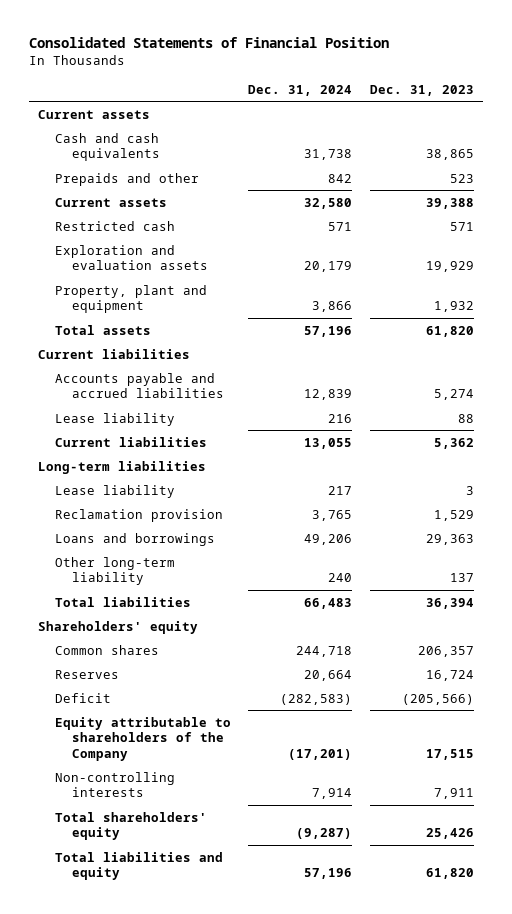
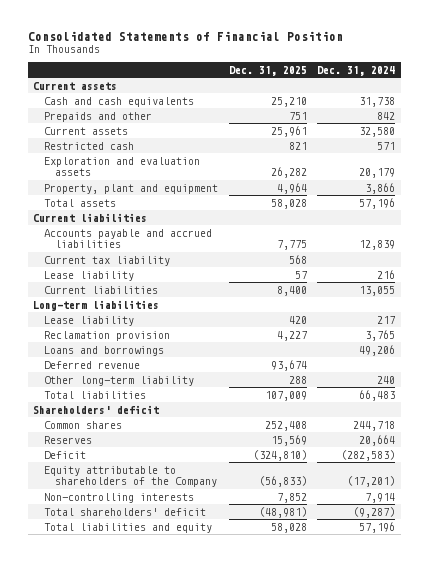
[370,84,475,96] Dec. 31, 2023 -> none
none -> [228,65,307,76] Dec. 31, 2025
none -> [43,255,170,266] Current tax liability
none -> [43,360,140,369] Deferred revenue
[37,620,198,634] Shareholders' equity -> [33,404,160,414] Shareholders' deficit
[54,811,207,841] Total shareholders' equity -> [43,507,206,516] Total shareholders' deficit

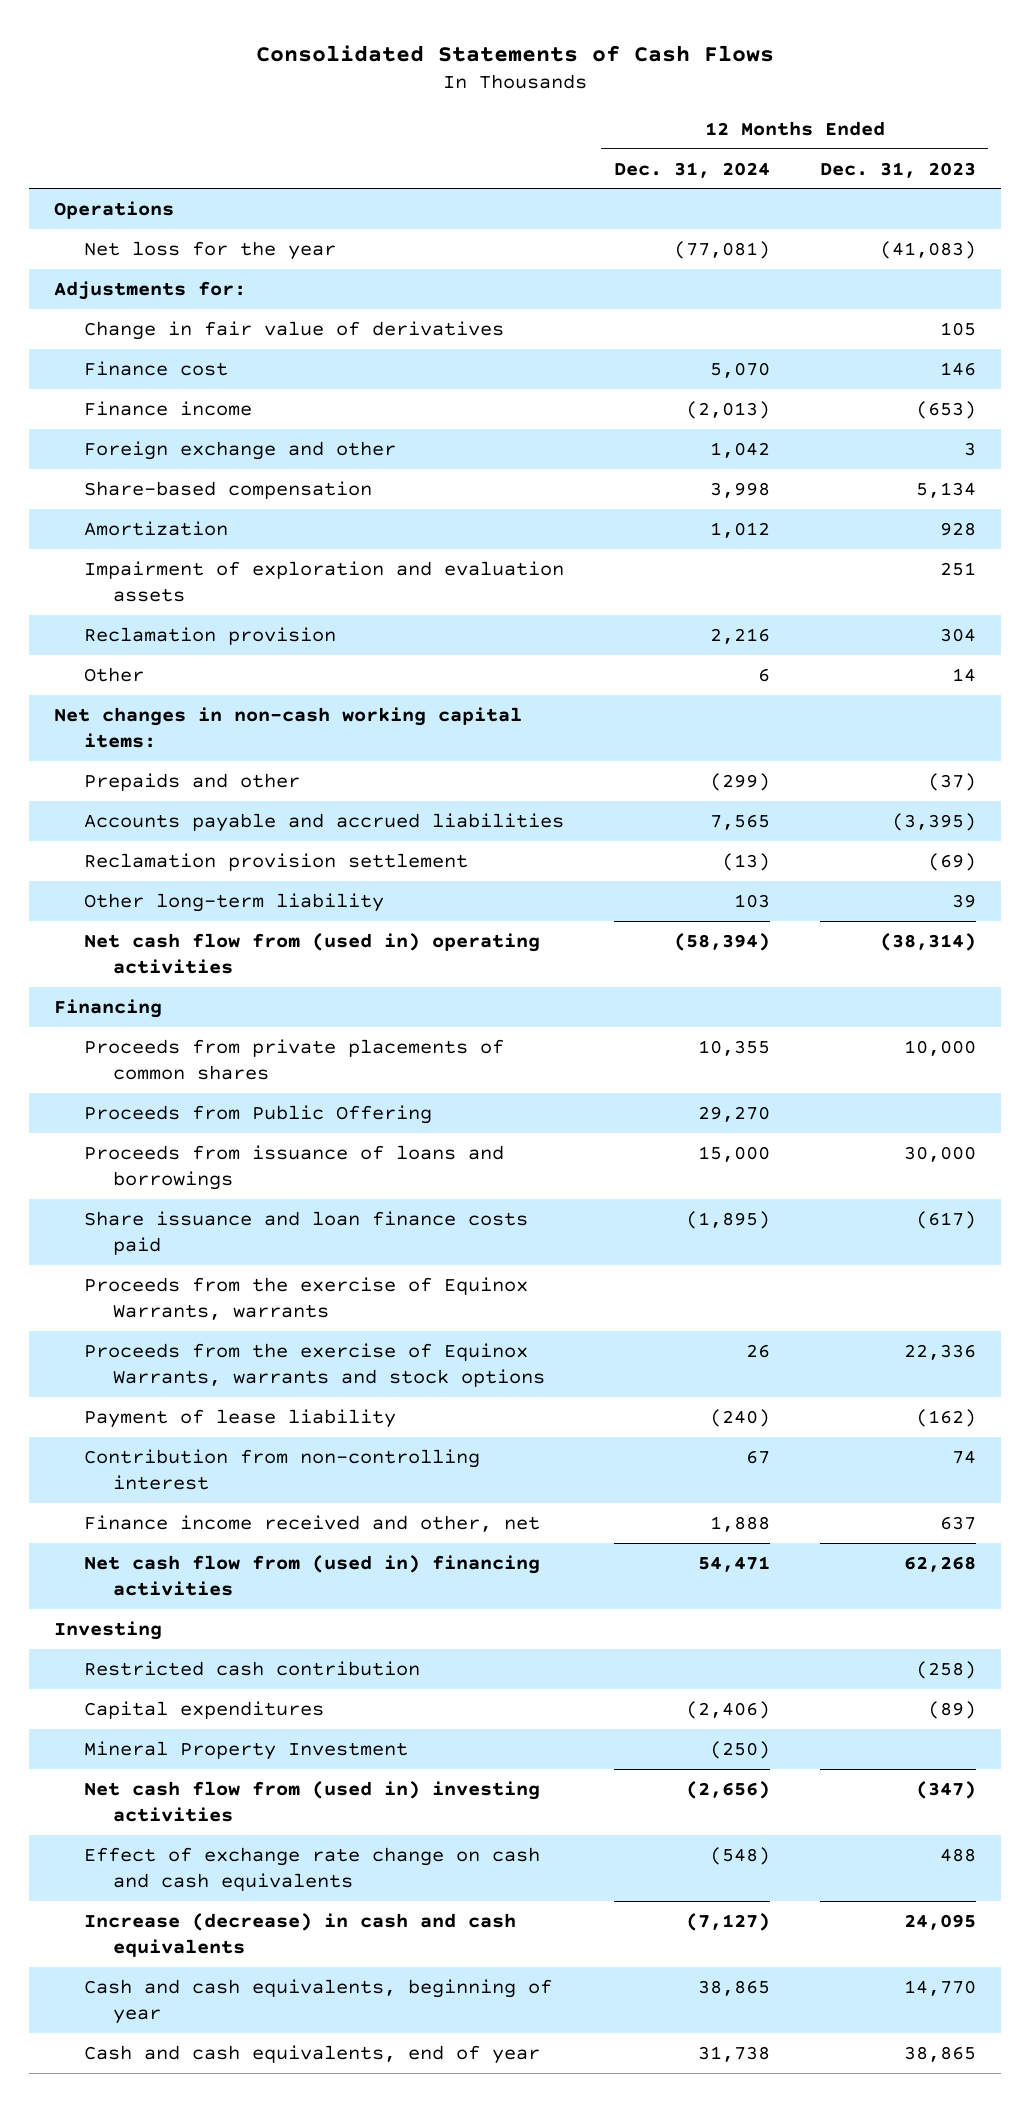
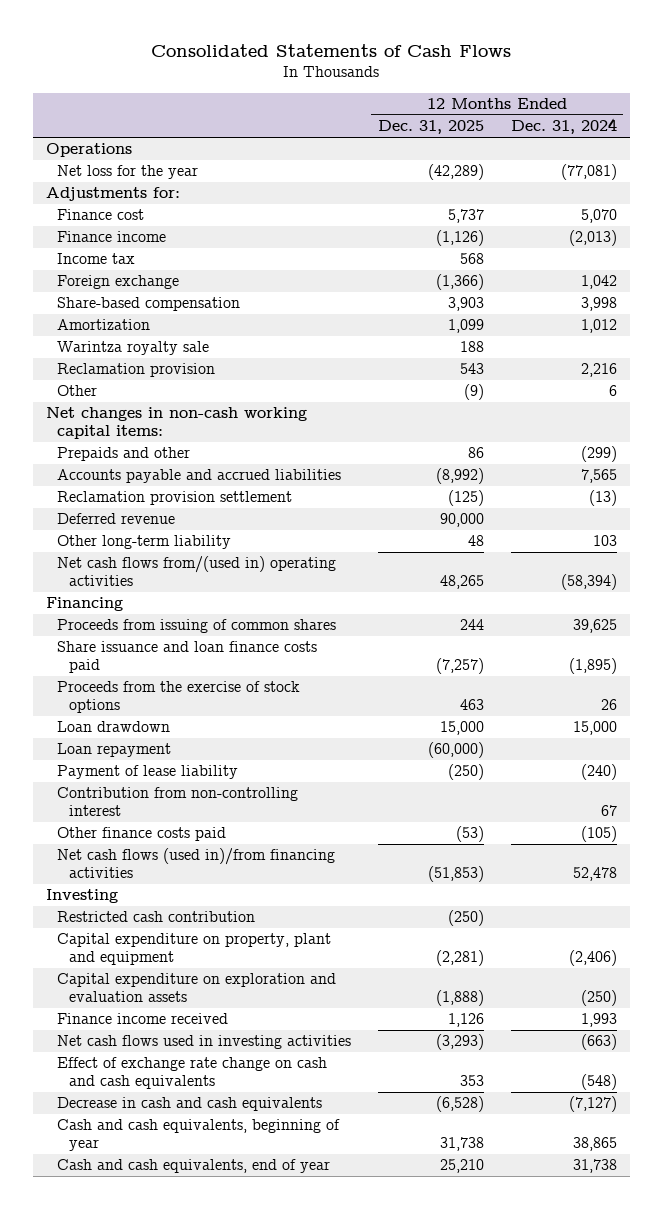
[819,161,976,178] Dec. 31, 2023 -> none
none -> [377,120,484,135] Dec. 31, 2025
[83,320,504,340] Change in fair value of derivatives -> none
none -> [57,253,136,265] Income tax
[83,440,396,460] Foreign exchange and other -> [57,275,180,290] Foreign exchange
[83,560,564,602] Impairment of exploration and evaluation assets -> none
none -> [57,341,210,356] Warintza royalty sale
none -> [57,513,176,525] Deferred revenue
[83,932,540,974] Net cash flow from (used in) operating activities -> [57,556,337,587] Net cash flows from/(used in) operating activities
[83,1038,504,1080] Proceeds from private placements of common shares -> none
[83,1144,504,1190] Proceeds from issuance of loans and borrowings -> none
[83,1104,432,1124] Proceeds from Public Offering -> [57,619,337,634] Proceeds from issuing of common shares
[697,1105,770,1122] 29,270 -> [572,619,617,634] 39,625
[83,1276,528,1320] Proceeds from the exercise of Equinox Warrants, warrants -> none
[83,1342,546,1387] Proceeds from the exercise of Equinox Warrants, warrants and stock options -> [57,681,301,714] Proceeds from the exercise of stock options
none -> [57,721,171,733] Loan drawdown
none -> [57,743,172,758] Loan repayment
[83,1514,540,1532] Finance income received and other, net -> none
none -> [57,827,227,842] Other finance costs paid
[83,1554,540,1596] Net cash flow from (used in) financing activities -> [57,848,336,879] Net cash flows (used in)/from financing activities
[697,1555,770,1572] 54,471 -> [572,867,617,882] 52,478
[83,1740,408,1760] Mineral Property Investment -> none
[83,1700,324,1719] Capital expenditures -> [57,933,332,966] Capital expenditure on property, plant and equipment
none -> [57,973,337,1003] Capital expenditure on exploration and evaluation assets
none -> [57,1013,229,1025] Finance income received
[83,1780,540,1822] Net cash flow from (used in) investing activities -> [57,1035,352,1050] Net cash flows used in investing activities
[685,1780,770,1799] (2,656) -> [580,1034,617,1051] (663)
[83,1912,516,1957] Increase (decrease) in cash and cash equivalents -> [57,1097,323,1112] Decrease in cash and cash equivalents

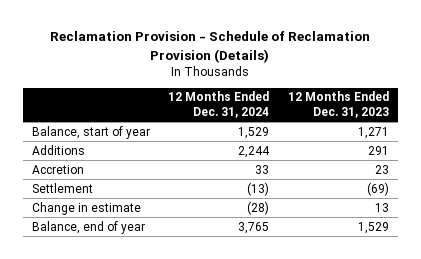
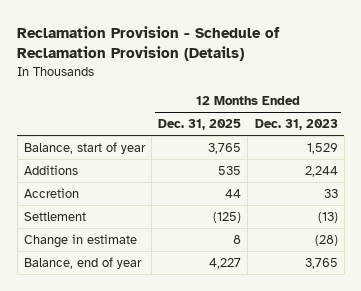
[168,91,270,119] 12 Months Ended Dec. 31, 2024 -> none
none -> [158,119,242,131] Dec. 31, 2025
[357,126,389,139] 1,271 -> [306,143,338,155] 1,529
[367,145,389,155] 291 -> [304,166,338,178] 2,244
[374,164,389,174] 23 -> [323,189,338,199] 33
[366,181,389,196] (69) -> [317,212,338,224] (13)
[374,202,389,212] 13 -> [314,235,338,247] (28)
[357,221,389,234] 1,529 -> [304,258,338,270] 3,765

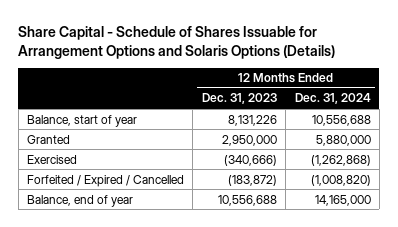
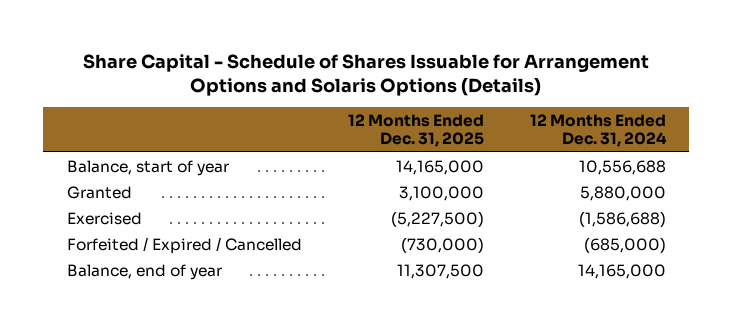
[201,93,277,105] Dec. 31, 2023 -> none
none -> [347,114,484,148] 12 Months Ended Dec. 31, 2025
[310,154,371,166] (1,262,868) -> [578,210,666,227] (1,586,688)
[310,174,371,186] (1,008,820) -> [583,236,666,253] (685,000)

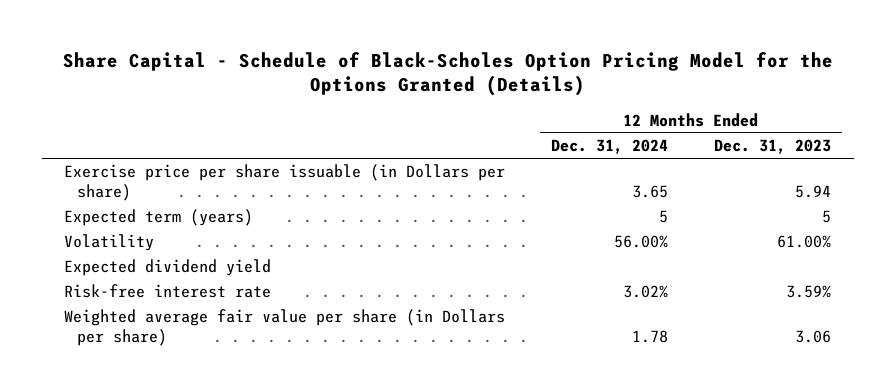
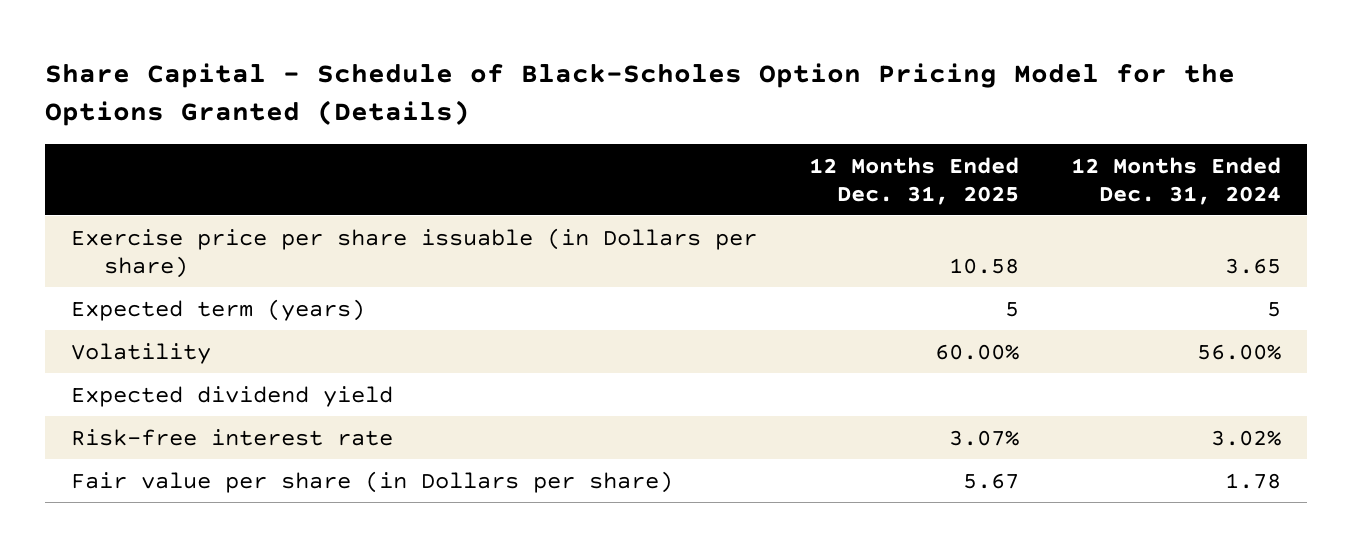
[713,138,831,154] Dec. 31, 2023 -> none
none -> [808,156,1019,205] 12 Months Ended Dec. 31, 2025
[64,309,506,347] Weighted average fair value per share (in Dollars per share) -> [70,470,673,493] Fair value per share (in Dollars per share)

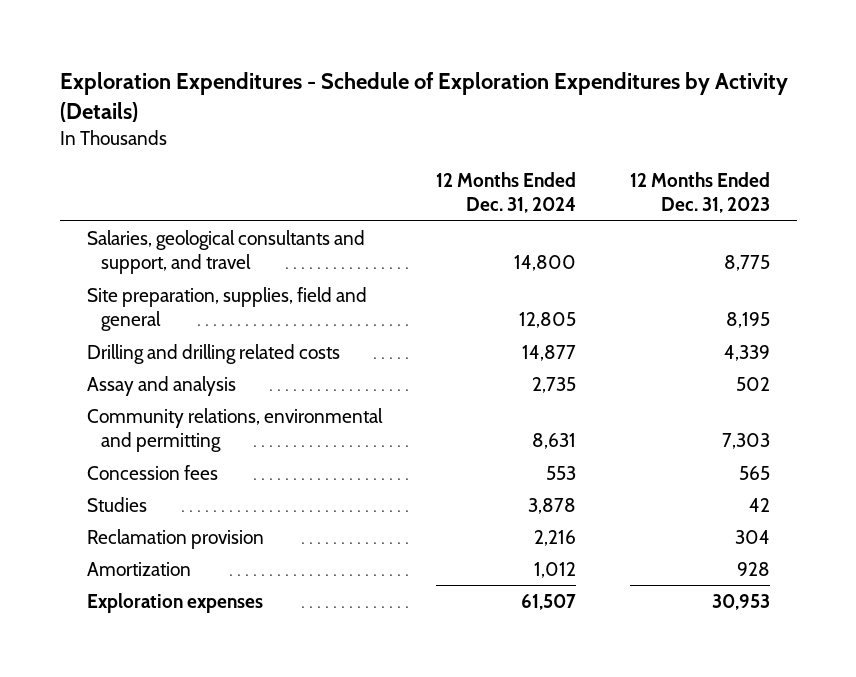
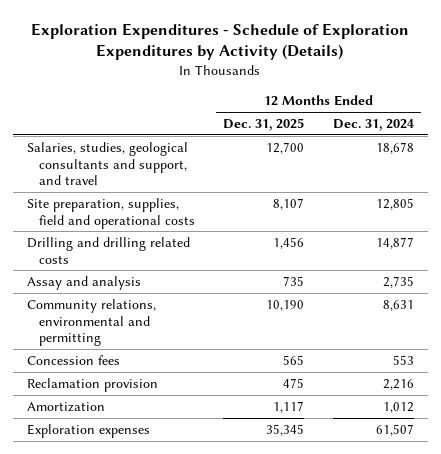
[629,172,770,214] 12 Months Ended Dec. 31, 2023 -> none
none -> [223,118,305,132] Dec. 31, 2025
[86,229,365,275] Salaries, geological consultants and support, and travel -> [26,141,188,186] Salaries, studies, geological consultants and support, and travel
[513,255,576,272] 14,800 -> [375,141,414,154] 18,678
[86,286,367,332] Site preparation, supplies, field and general -> [26,197,196,229] Site preparation, supplies, field and operational costs
[86,496,147,512] Studies -> none

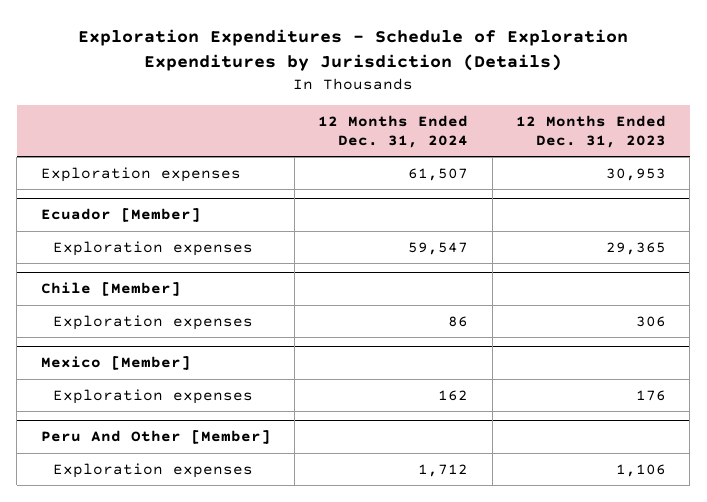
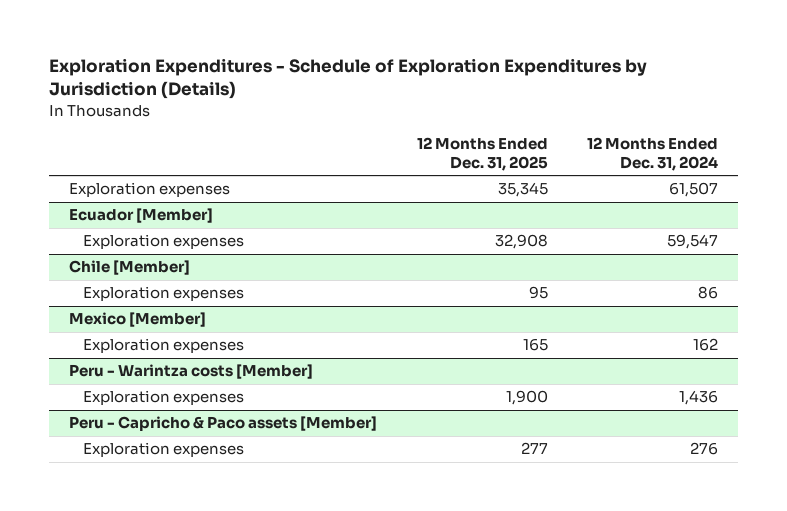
[515,114,666,149] 12 Months Ended Dec. 31, 2023 -> none
none -> [416,136,548,171] 12 Months Ended Dec. 31, 2025
[40,430,271,445] Peru And Other [Member] -> [68,364,313,380] Peru - Warintza costs [Member]
[418,463,469,477] 1,712 -> [679,390,719,406] 1,436
none -> [68,416,377,432] Peru - Capricho & Paco assets [Member]
none -> [83,442,245,458] Exploration expenses

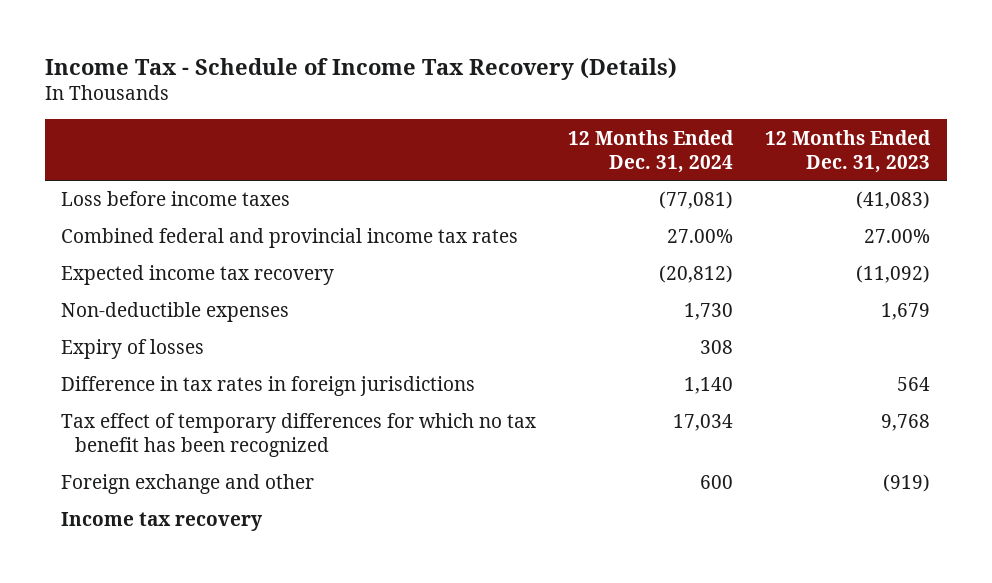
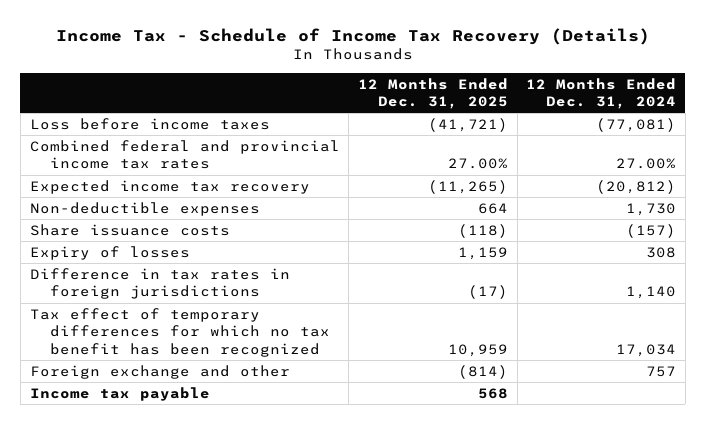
[765,129,932,173] 12 Months Ended Dec. 31, 2023 -> none
none -> [357,77,508,110] 12 Months Ended Dec. 31, 2025
none -> [29,223,230,236] Share issuance costs
[700,475,734,490] 600 -> [646,365,677,377] 757
[61,512,263,532] Income tax recovery -> [29,386,210,401] Income tax payable

